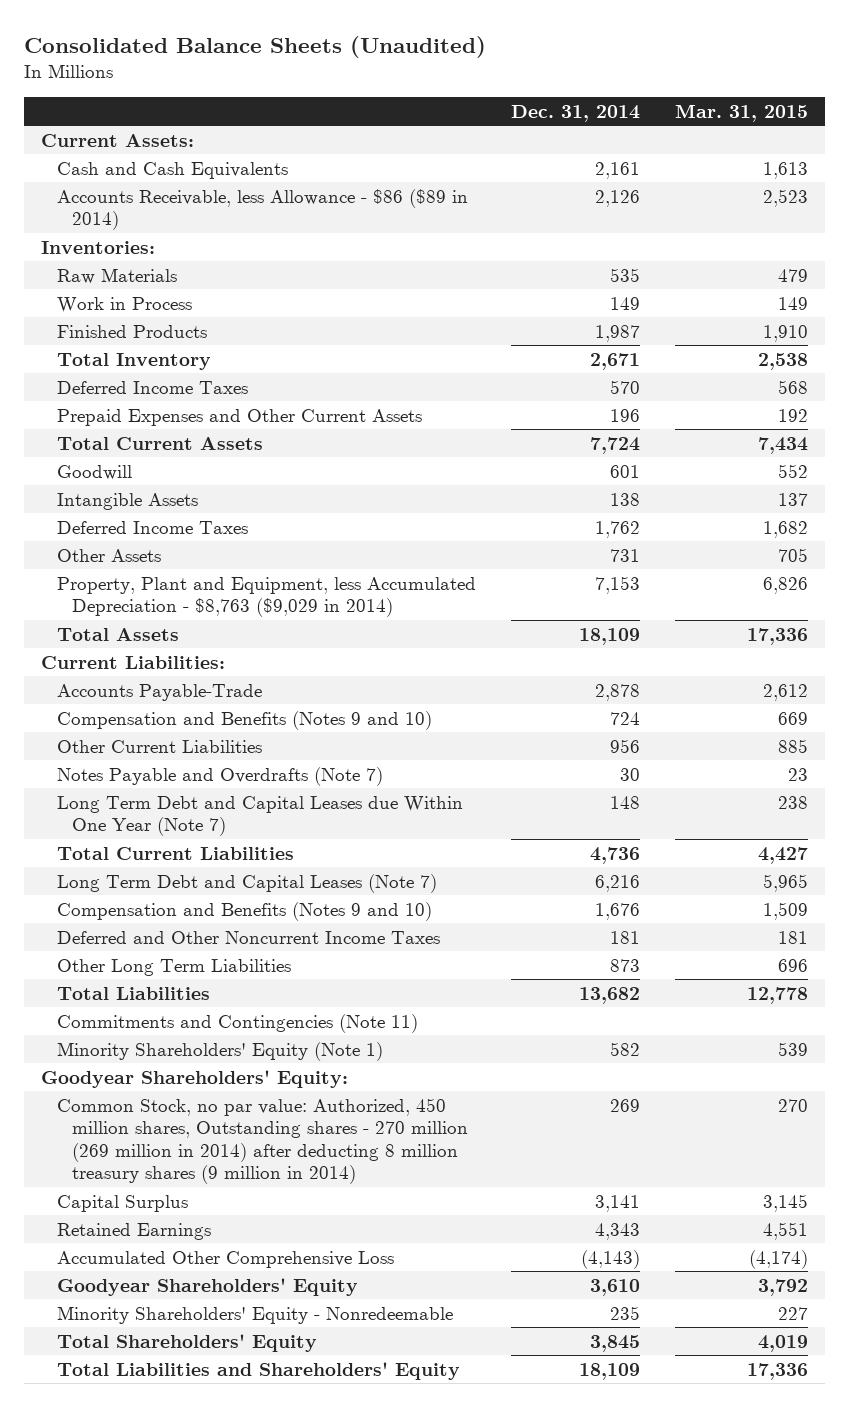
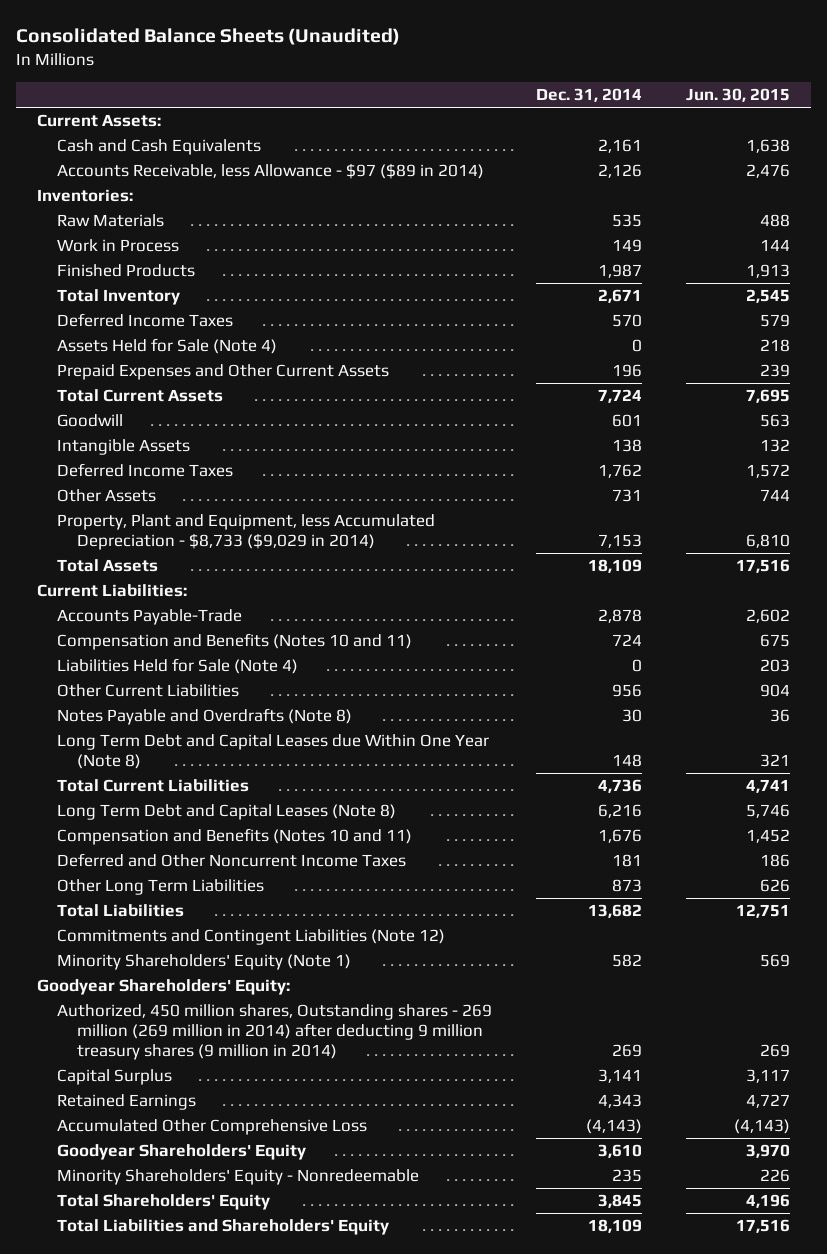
[674,103,808,122] Mar. 31, 2015 -> none
none -> [685,88,790,103] Jun. 30, 2015
[56,188,468,231] Accounts Receivable, less Allowance - $86 ($89 in 2014) -> [57,163,485,180] Accounts Receivable, less Allowance - $97 ($89 in 2014)
none -> [57,338,278,355] Assets Held for Sale (Note 4)
[56,576,476,618] Property, Plant and Equipment, less Accumulated Depreciation - $8,763 ($9,029 in 2014) -> [57,514,436,551] Property, Plant and Equipment, less Accumulated Depreciation - $8,733 ($9,029 in 2014)
[56,710,432,730] Compensation and Benefits (Notes 9 and 10) -> [57,633,413,651] Compensation and Benefits (Notes 10 and 11)
none -> [57,658,299,675] Liabilities Held for Sale (Note 4)
[56,766,383,786] Notes Payable and Overdrafts (Note 7) -> [57,708,353,726] Notes Payable and Overdrafts (Note 8)
[56,795,463,837] Long Term Debt and Capital Leases due Within One Year (Note 7) -> [57,734,490,770] Long Term Debt and Capital Leases due Within One Year (Note 8)
[56,873,437,893] Long Term Debt and Capital Leases (Note 7) -> [57,804,397,821] Long Term Debt and Capital Leases (Note 8)
[56,901,432,921] Compensation and Benefits (Notes 9 and 10) -> [57,828,413,846] Compensation and Benefits (Notes 10 and 11)
[56,1013,418,1033] Commitments and Contingencies (Note 11) -> [57,929,446,946] Commitments and Contingent Liabilities (Note 12)
[56,1097,469,1185] Common Stock, no par value: Authorized, 450 million shares, Outstanding shares - 270 million (269 million in 2014) after deducting 8 million treasury shares (9 million in 2014) -> [57,1004,493,1061] Authorized, 450 million shares, Outstanding shares - 269 million (269 million in 2014) after deducting 9 million treasury shares (9 million in 2014)

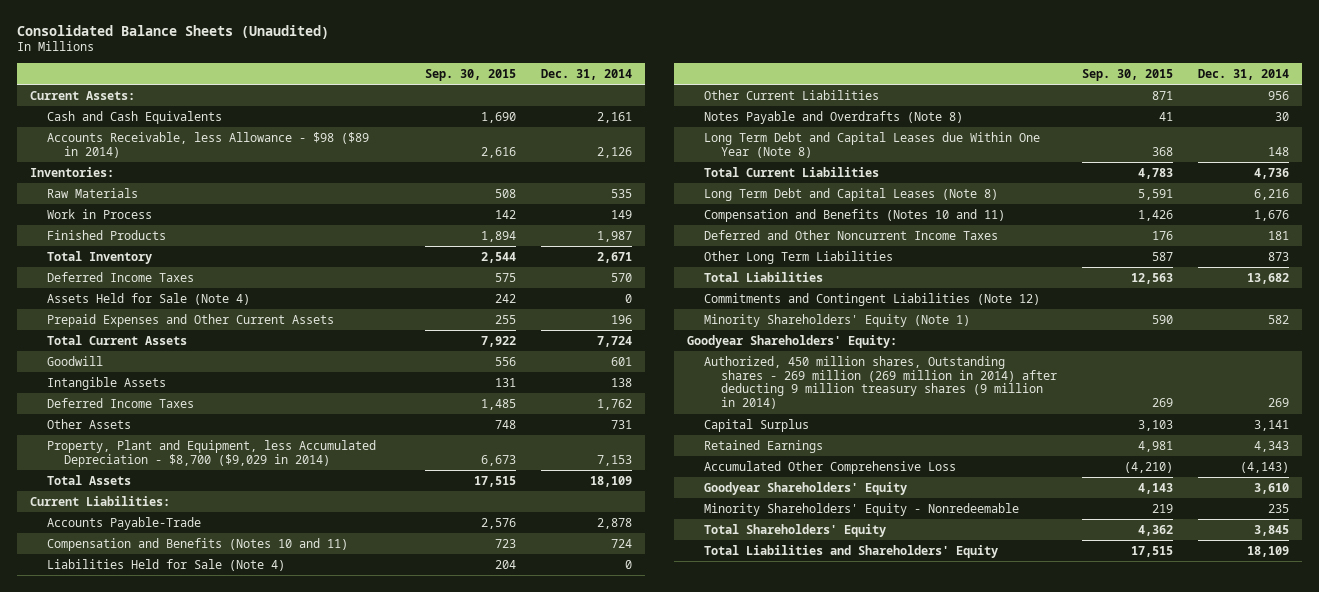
[685,88,790,103] Jun. 30, 2015 -> none
none -> [424,69,516,82] Sep. 30, 2015
[57,163,485,180] Accounts Receivable, less Allowance - $97 ($89 in 2014) -> [46,131,369,158] Accounts Receivable, less Allowance - $98 ($89 in 2014)
[57,514,436,551] Property, Plant and Equipment, less Accumulated Depreciation - $8,733 ($9,029 in 2014) -> [46,439,376,467] Property, Plant and Equipment, less Accumulated Depreciation - $8,700 ($9,029 in 2014)

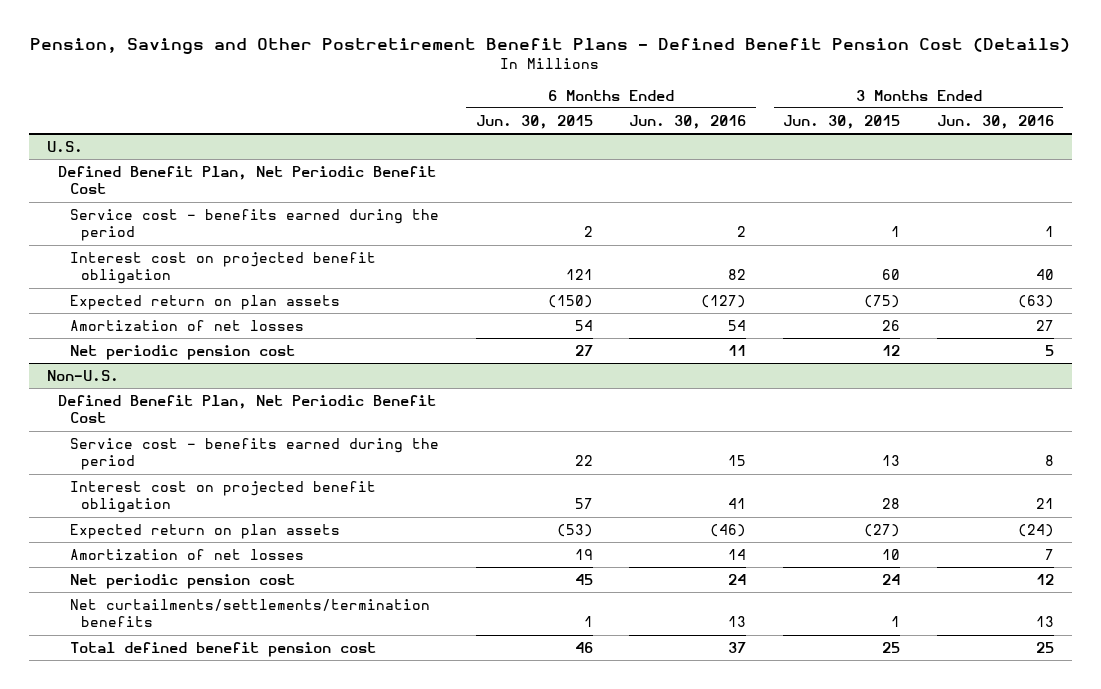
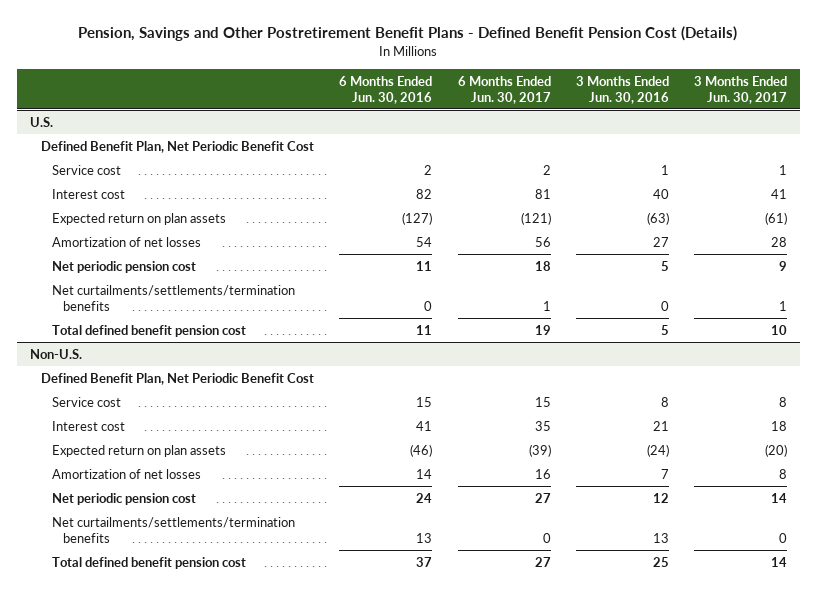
[475,114,593,129] Jun. 30, 2015 -> none
[783,114,901,129] Jun. 30, 2015 -> none
none -> [457,75,551,104] 6 Months Ended Jun. 30, 2017
none -> [694,75,788,104] 3 Months Ended Jun. 30, 2017
[69,208,439,242] Service cost - benefits earned during the period -> [52,164,122,175] Service cost
[69,251,376,285] Interest cost on projected benefit obligation -> [52,188,126,199] Interest cost
none -> [52,284,296,311] Net curtailments/settlements/termination benefits
none -> [52,324,247,337] Total defined benefit pension cost
[69,437,439,471] Service cost - benefits earned during the period -> [52,396,122,407] Service cost
[69,480,376,514] Interest cost on projected benefit obligation -> [52,420,126,431] Interest cost

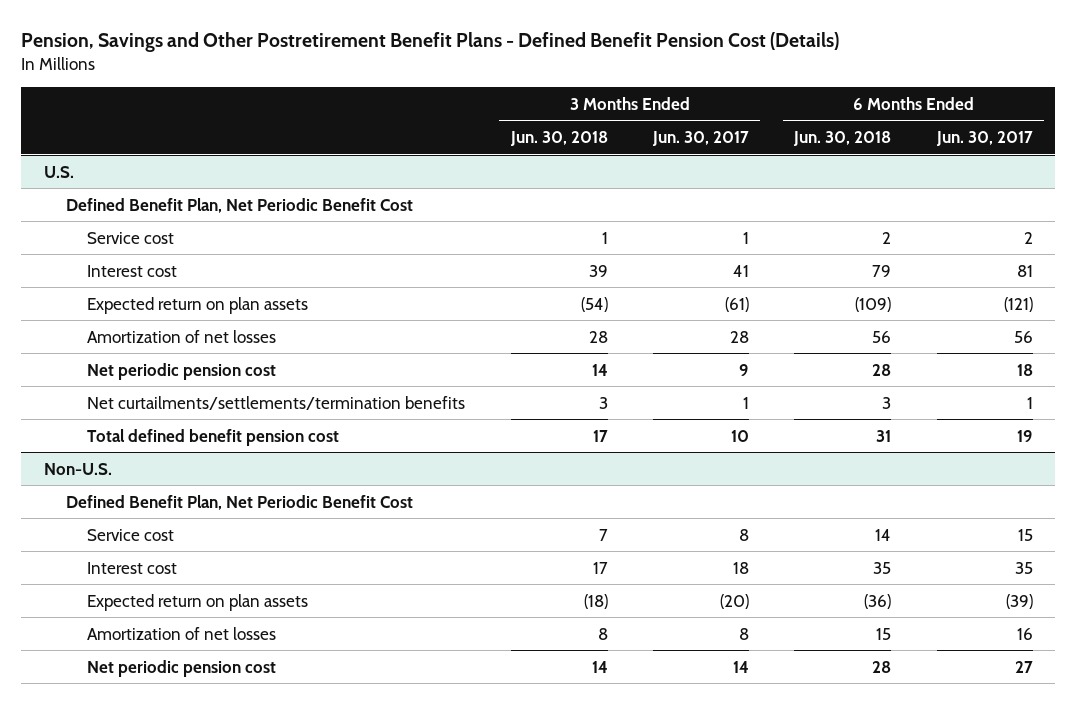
[339,75,433,104] 6 Months Ended Jun. 30, 2016 -> none
[575,75,669,104] 3 Months Ended Jun. 30, 2016 -> none
none -> [509,131,608,147] Jun. 30, 2018
none -> [793,131,892,147] Jun. 30, 2018
[52,516,296,543] Net curtailments/settlements/termination benefits -> none
[52,556,247,569] Total defined benefit pension cost -> none

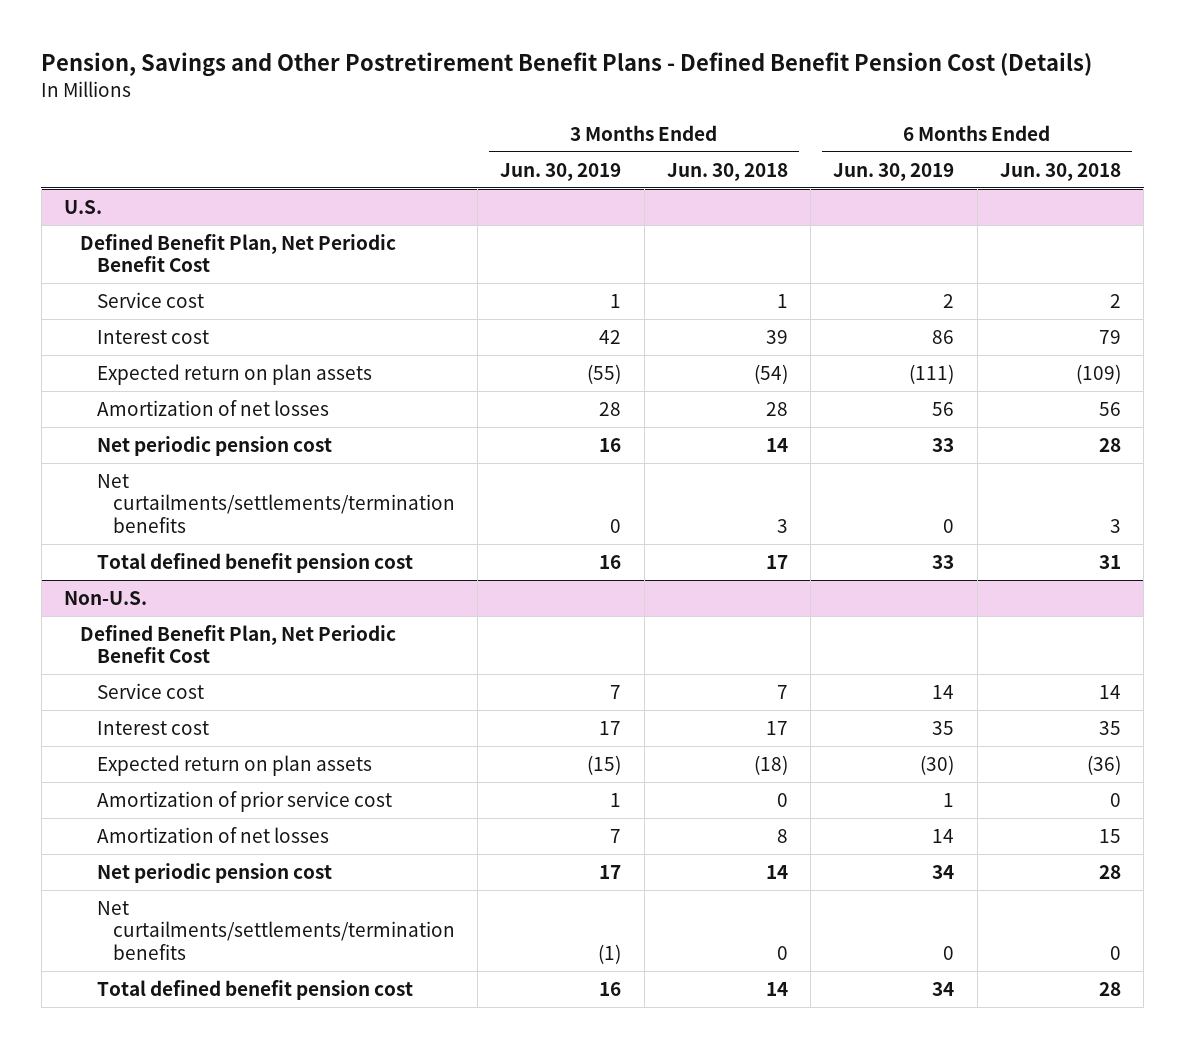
[651,131,749,147] Jun. 30, 2017 -> none
[935,131,1033,147] Jun. 30, 2017 -> none
none -> [500,162,622,181] Jun. 30, 2019
none -> [833,162,955,181] Jun. 30, 2019
none -> [96,790,392,812] Amortization of prior service cost
none -> [96,900,455,960] Net curtailments/settlements/termination benefits
none -> [96,979,413,1000] Total defined benefit pension cost

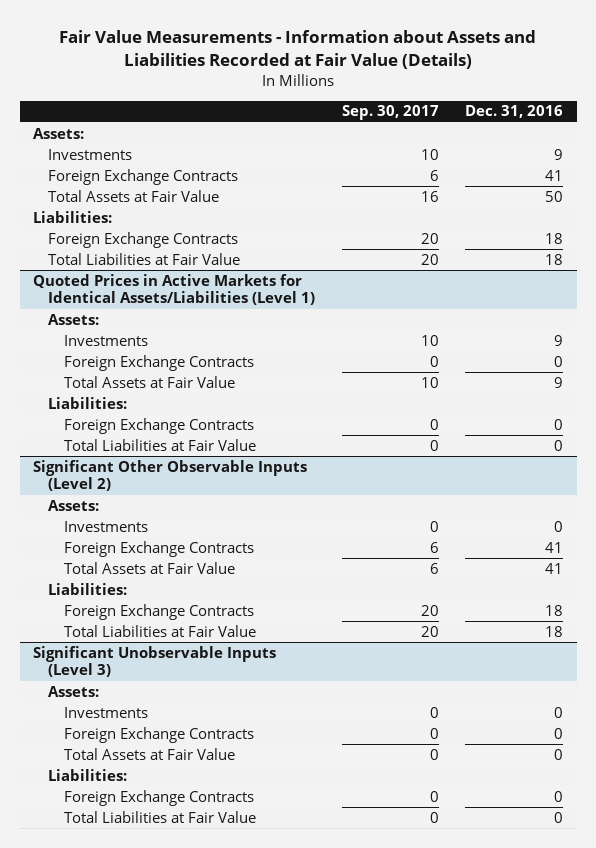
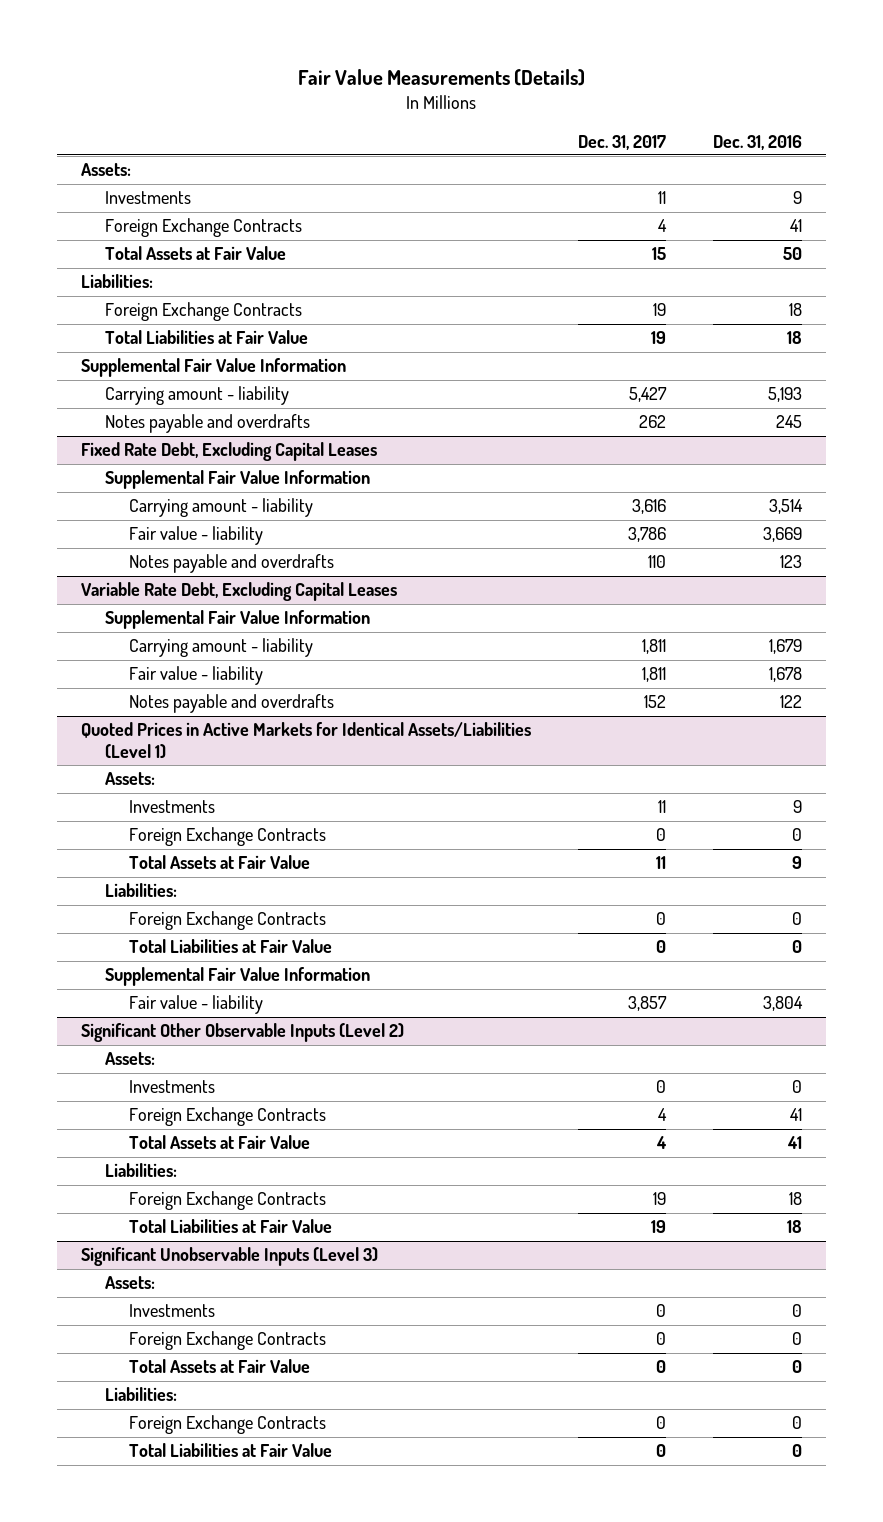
[59,29,537,69] Fair Value Measurements - Information about Assets and Liabilities Recorded at Fair Value (Details) -> [298,68,586,86] Fair Value Measurements (Details)
[341,105,439,121] Sep. 30, 2017 -> none
none -> [577,134,666,150] Dec. 31, 2017
none -> [80,358,346,378] Supplemental Fair Value Information
none -> [104,386,289,406] Carrying amount - liability
none -> [104,414,310,434] Notes payable and overdrafts
none -> [80,442,377,462] Fixed Rate Debt, Excluding Capital Leases
none -> [104,470,370,490] Supplemental Fair Value Information
none -> [128,498,313,518] Carrying amount - liability
none -> [128,526,263,546] Fair value - liability
none -> [128,554,334,574] Notes payable and overdrafts
none -> [80,582,397,602] Variable Rate Debt, Excluding Capital Leases
none -> [104,610,370,630] Supplemental Fair Value Information
none -> [128,638,313,658] Carrying amount - liability
none -> [128,666,263,686] Fair value - liability
none -> [128,694,334,714] Notes payable and overdrafts
none -> [104,967,370,987] Supplemental Fair Value Information
none -> [128,995,263,1015] Fair value - liability

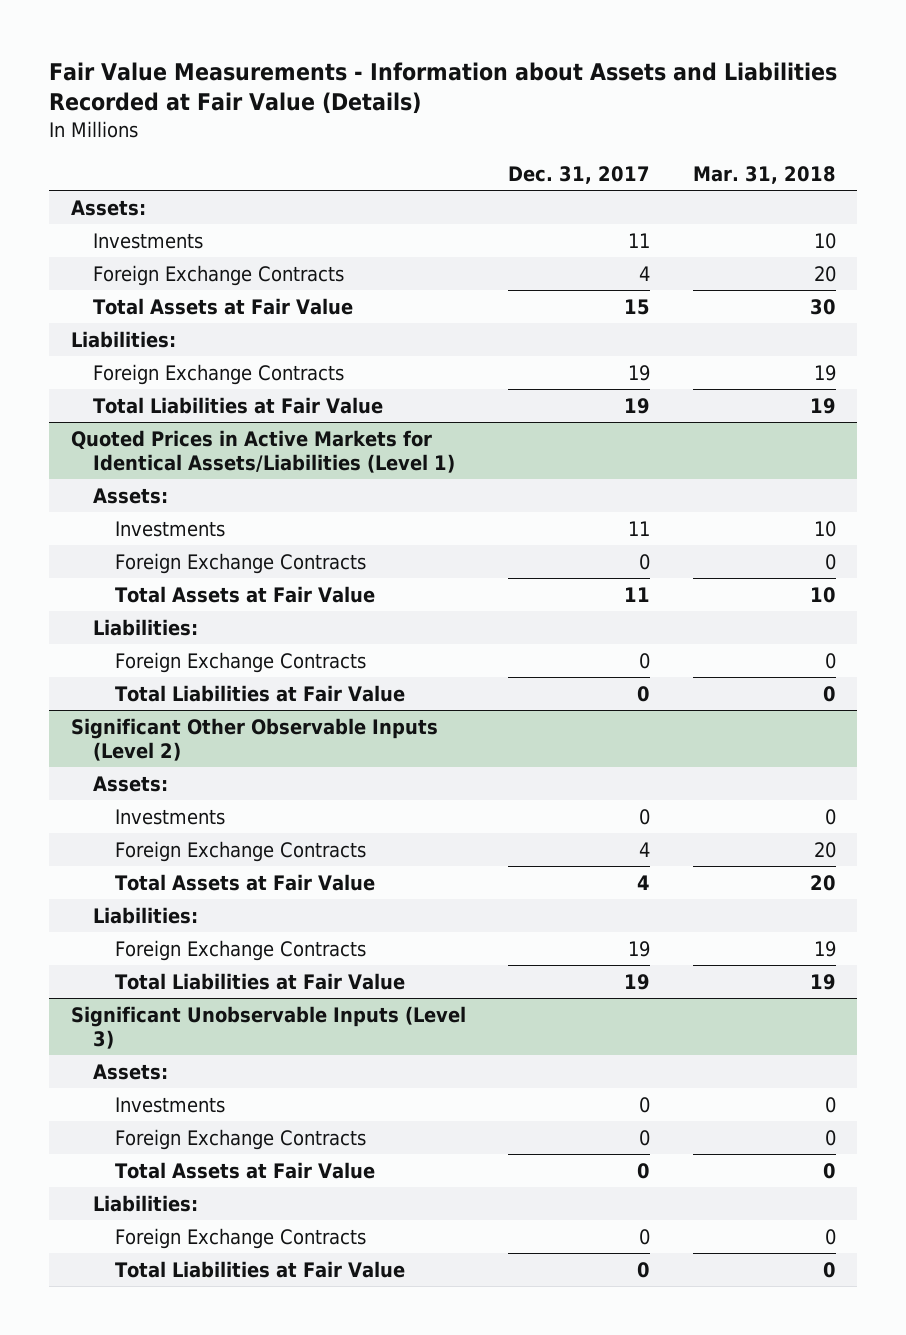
[298,68,586,86] Fair Value Measurements (Details) -> [49,61,838,115] Fair Value Measurements - Information about Assets and Liabilities Recorded at Fair Value (Details)
[713,134,803,150] Dec. 31, 2016 -> none
none -> [692,165,836,184] Mar. 31, 2018
[80,358,346,378] Supplemental Fair Value Information -> none
[104,386,289,406] Carrying amount - liability -> none
[104,414,310,434] Notes payable and overdrafts -> none
[80,442,377,462] Fixed Rate Debt, Excluding Capital Leases -> none
[104,470,370,490] Supplemental Fair Value Information -> none
[128,498,313,518] Carrying amount - liability -> none
[128,526,263,546] Fair value - liability -> none
[128,554,334,574] Notes payable and overdrafts -> none
[80,582,397,602] Variable Rate Debt, Excluding Capital Leases -> none
[104,610,370,630] Supplemental Fair Value Information -> none
[128,638,313,658] Carrying amount - liability -> none
[128,666,263,686] Fair value - liability -> none
[128,694,334,714] Notes payable and overdrafts -> none
[104,967,370,987] Supplemental Fair Value Information -> none
[128,995,263,1015] Fair value - liability -> none

